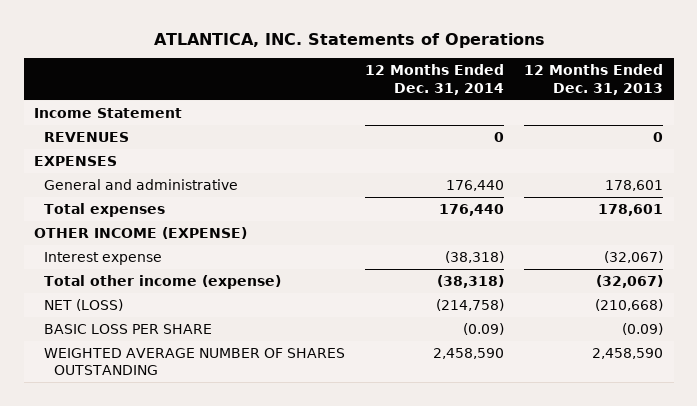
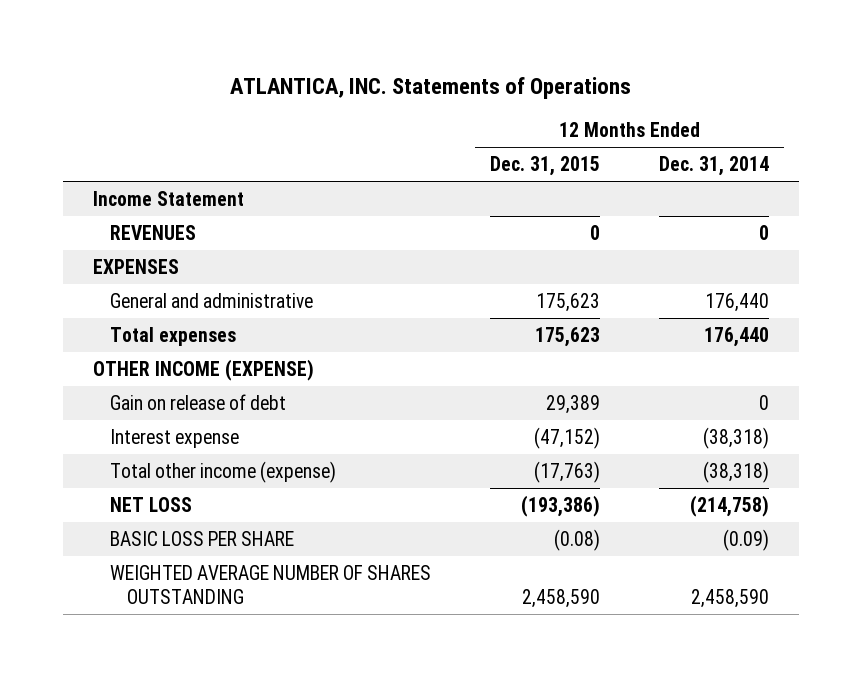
[524,64,664,95] 12 Months Ended Dec. 31, 2013 -> none
none -> [489,156,600,177] Dec. 31, 2015
none -> [109,393,286,410] Gain on release of debt
[43,299,123,312] NET (LOSS) -> [109,496,192,512] NET LOSS

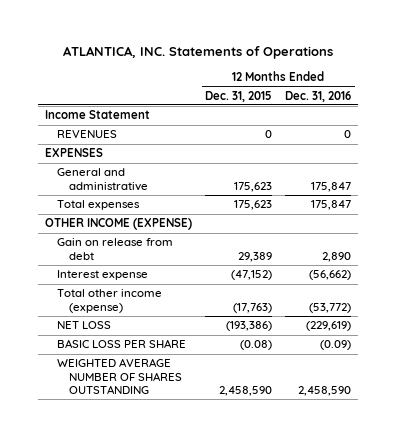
[659,156,770,177] Dec. 31, 2014 -> none
none -> [285,90,352,102] Dec. 31, 2016
[109,393,286,410] Gain on release of debt -> [56,238,173,260] Gain on release from debt

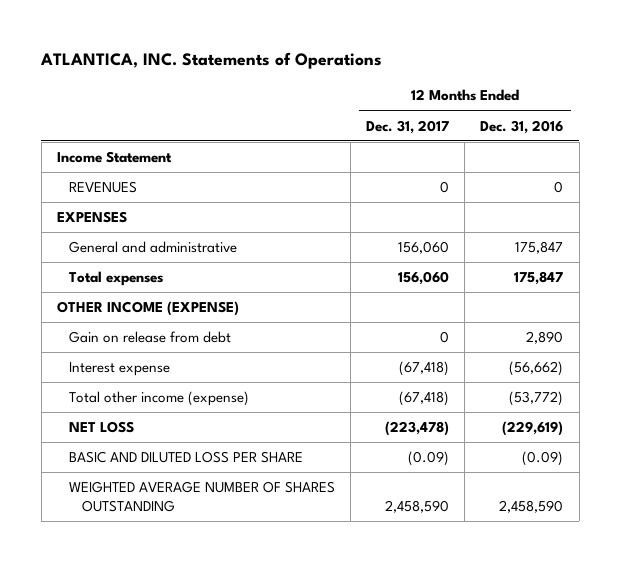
[205,90,273,102] Dec. 31, 2015 -> none
none -> [366,119,450,134] Dec. 31, 2017
[56,339,186,349] BASIC LOSS PER SHARE -> [69,451,304,464] BASIC AND DILUTED LOSS PER SHARE

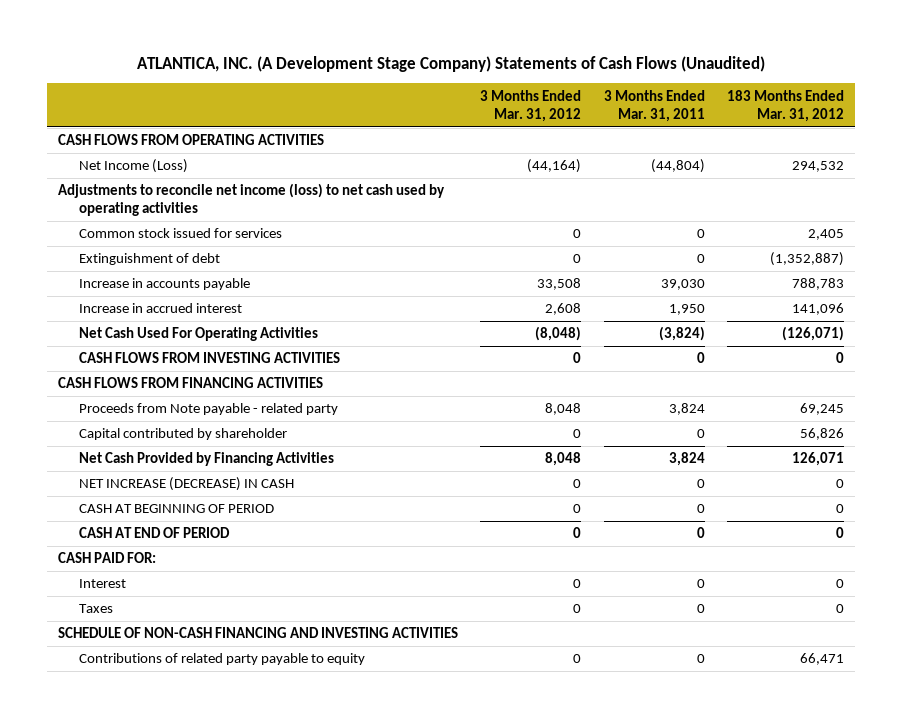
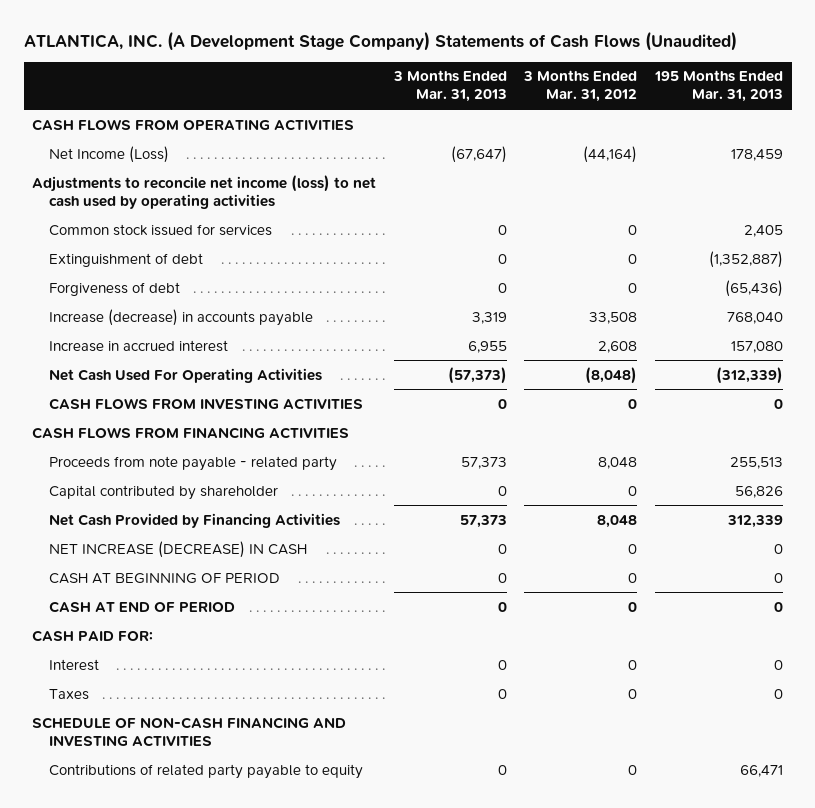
[603,89,705,122] 3 Months Ended Mar. 31, 2011 -> none
[727,89,845,122] 183 Months Ended Mar. 31, 2012 -> none
none -> [392,70,507,103] 3 Months Ended Mar. 31, 2013
none -> [653,70,783,103] 195 Months Ended Mar. 31, 2013
none -> [49,281,181,296] Forgiveness of debt
[79,278,251,291] Increase in accounts payable -> [49,308,314,326] Increase (decrease) in accounts payable
[79,403,339,416] Proceeds from Note payable - related party -> [49,455,338,471] Proceeds from note payable - related party

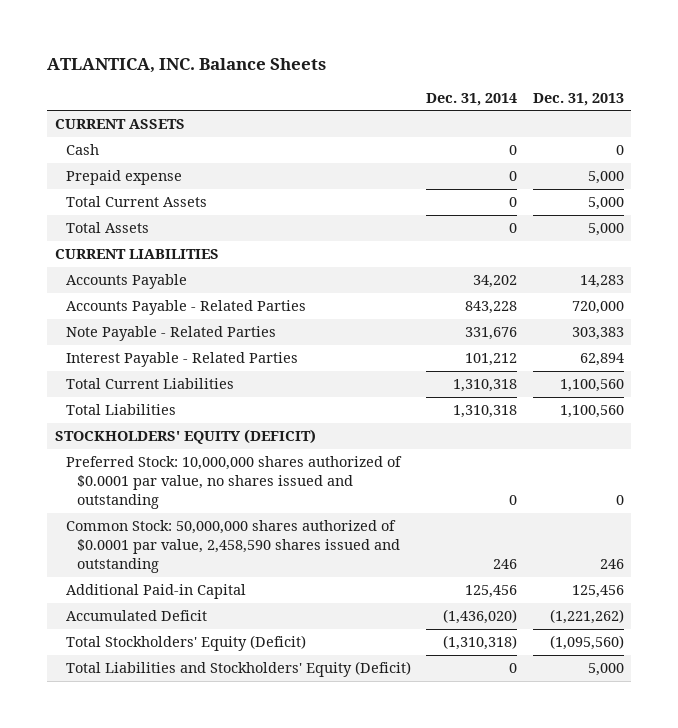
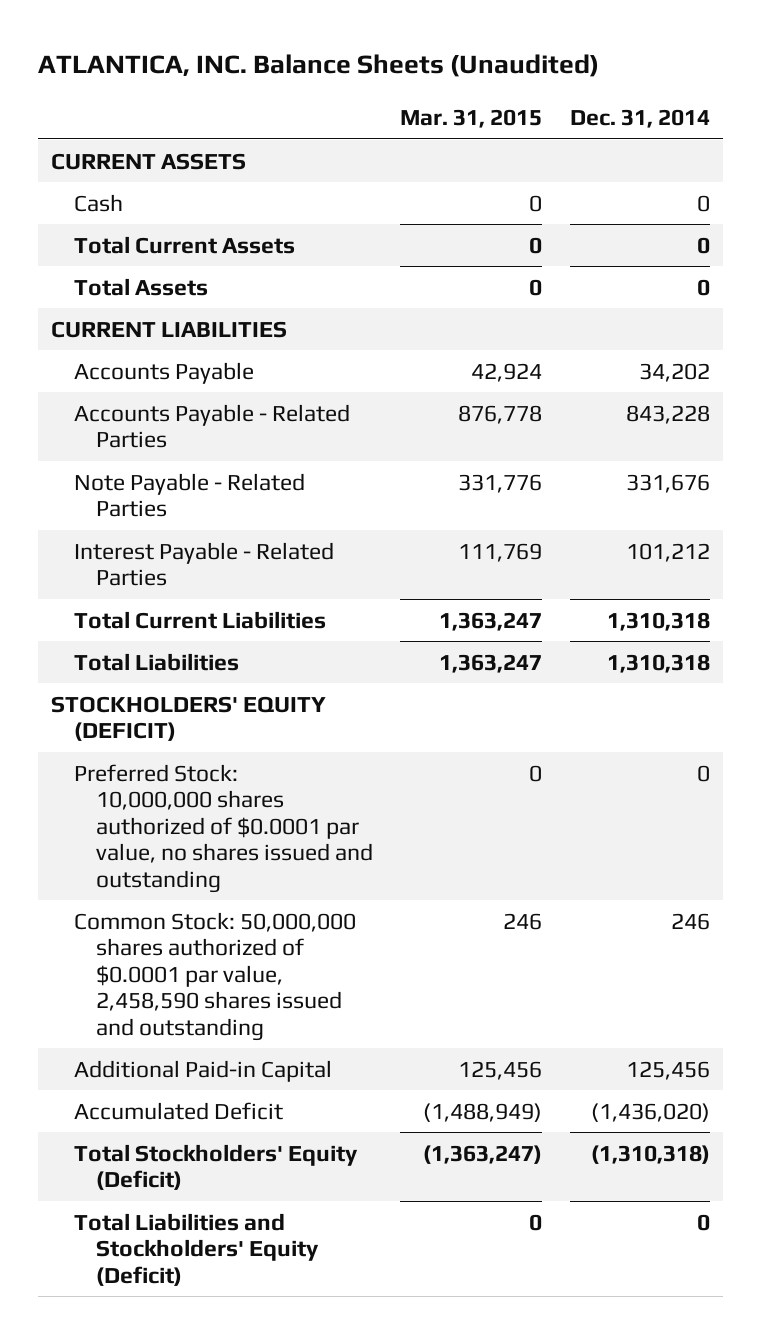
[47,57,327,73] ATLANTICA, INC. Balance Sheets -> [37,54,599,78] ATLANTICA, INC. Balance Sheets (Unaudited)
[532,92,624,106] Dec. 31, 2013 -> none
none -> [400,109,543,129] Mar. 31, 2015
[66,170,183,186] Prepaid expense -> none

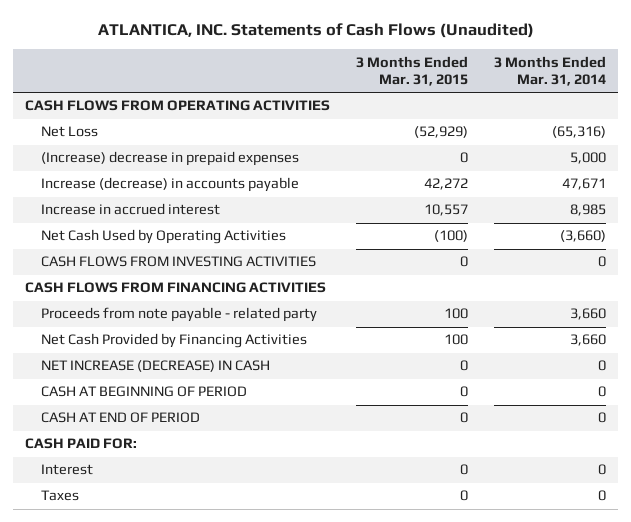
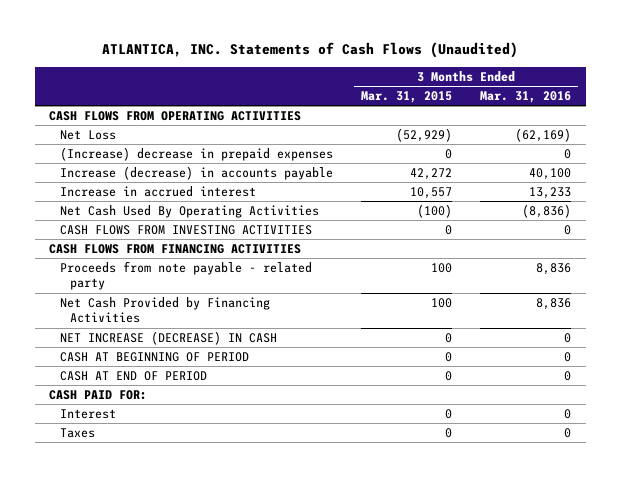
[493,55,606,87] 3 Months Ended Mar. 31, 2014 -> none
none -> [480,91,572,104] Mar. 31, 2016
[40,229,286,245] Net Cash Used by Operating Activities -> [59,205,319,219] Net Cash Used By Operating Activities

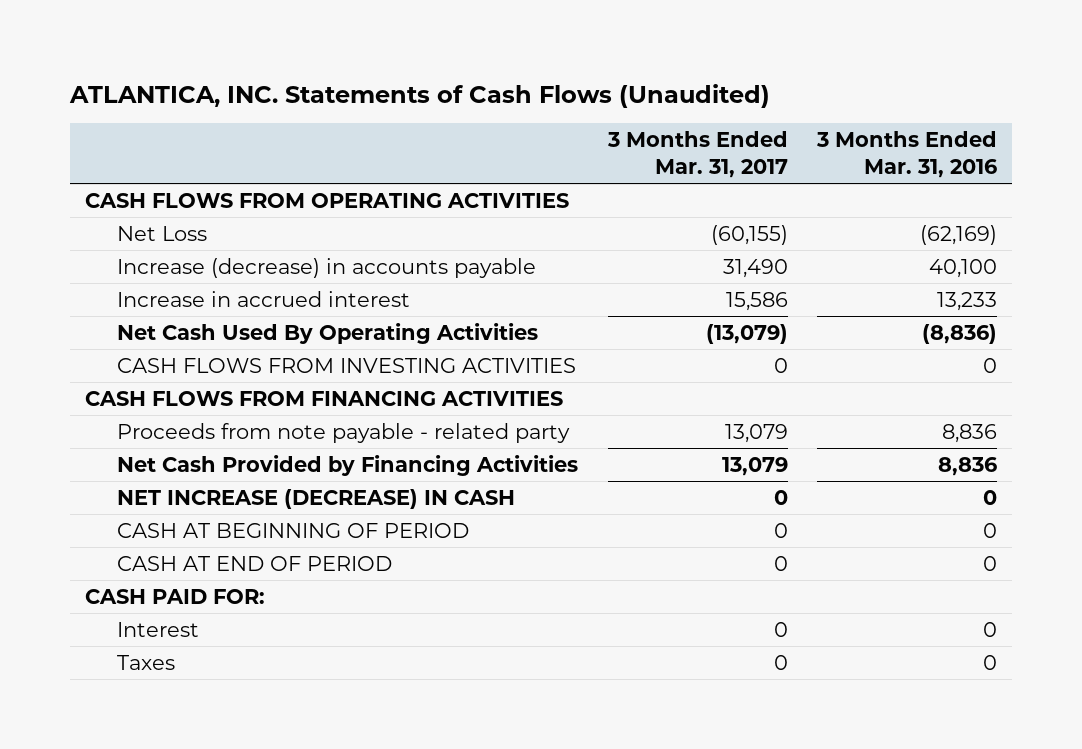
[361,91,453,104] Mar. 31, 2015 -> none
none -> [606,131,788,179] 3 Months Ended Mar. 31, 2017
[59,147,333,162] (Increase) decrease in prepaid expenses -> none

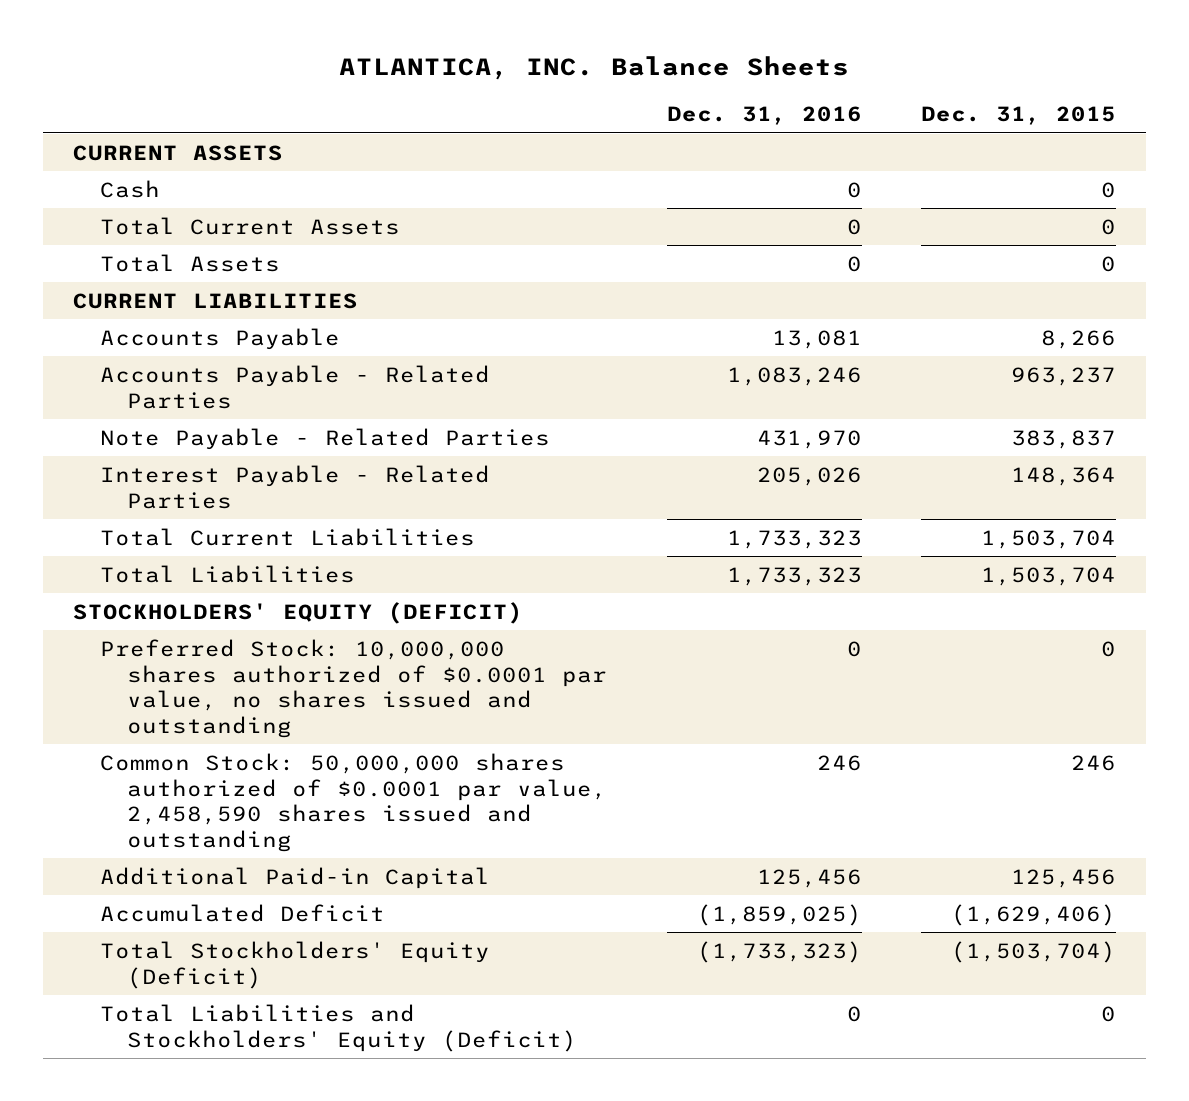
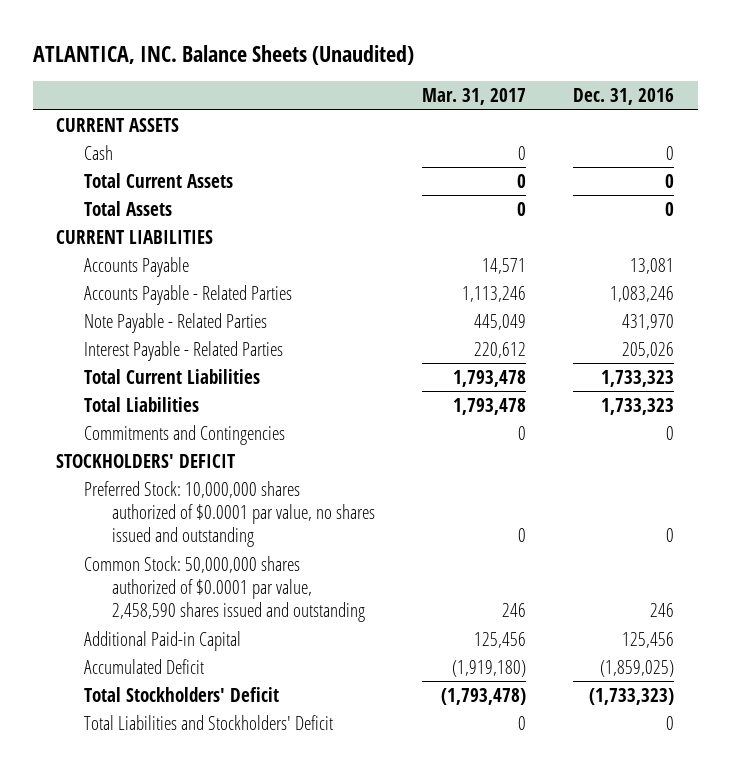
[339,56,850,81] ATLANTICA, INC. Balance Sheets -> [32,45,414,66] ATLANTICA, INC. Balance Sheets (Unaudited)
[921,106,1117,126] Dec. 31, 2015 -> none
none -> [422,88,527,106] Mar. 31, 2017
none -> [84,424,286,445] Commitments and Contingencies
[72,601,523,624] STOCKHOLDERS' EQUITY (DEFICIT) -> [56,453,236,468] STOCKHOLDERS' DEFICIT
[100,940,491,989] Total Stockholders' Equity (Deficit) -> [84,686,280,702] Total Stockholders' Deficit
[100,1003,578,1052] Total Liabilities and Stockholders' Equity (Deficit) -> [84,714,334,730] Total Liabilities and Stockholders' Deficit

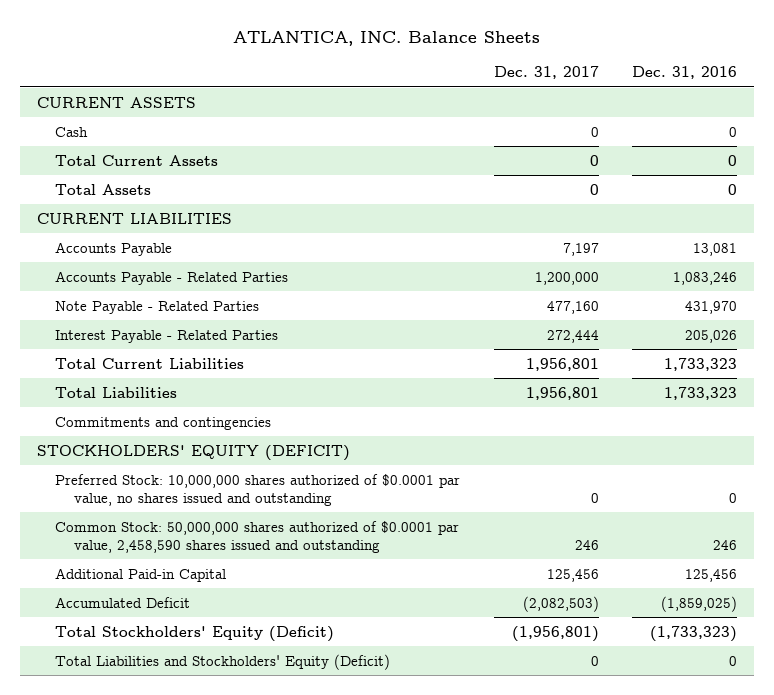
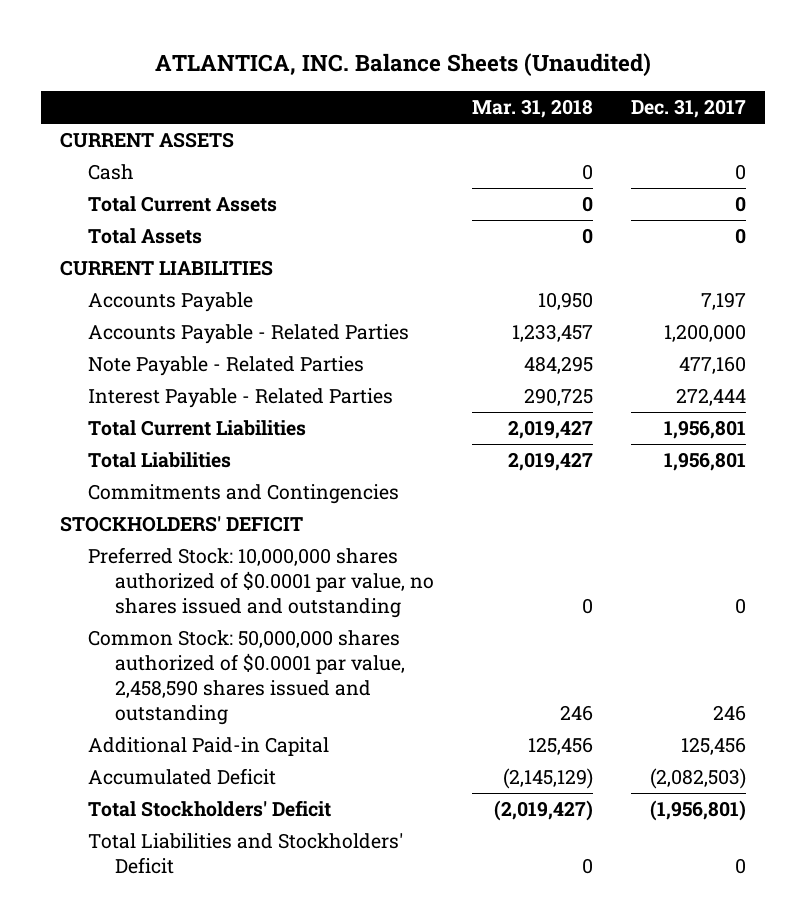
[232,30,540,46] ATLANTICA, INC. Balance Sheets -> [154,53,651,77] ATLANTICA, INC. Balance Sheets (Unaudited)
[632,66,738,80] Dec. 31, 2016 -> none
none -> [472,99,594,119] Mar. 31, 2018
[55,416,272,430] Commitments and contingencies -> [87,484,399,505] Commitments and Contingencies
[36,444,350,461] STOCKHOLDERS' EQUITY (DEFICIT) -> [59,516,303,533] STOCKHOLDERS' DEFICIT
[55,625,335,642] Total Stockholders' Equity (Deficit) -> [87,800,331,818] Total Stockholders' Deficit
[55,653,391,670] Total Liabilities and Stockholders' Equity (Deficit) -> [87,833,403,874] Total Liabilities and Stockholders' Deficit

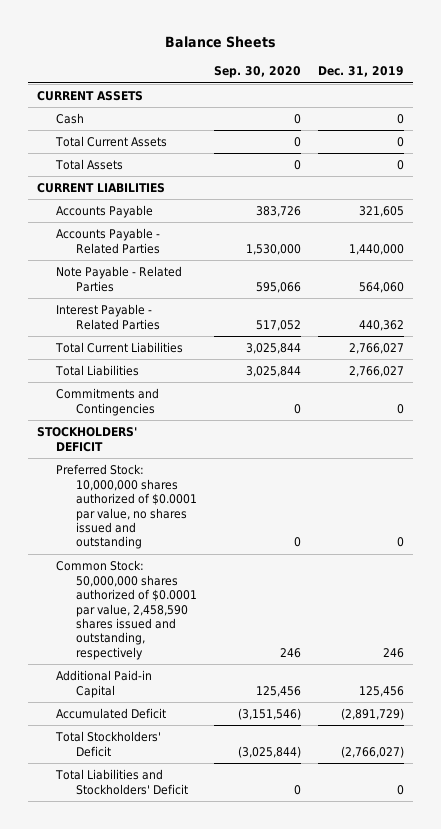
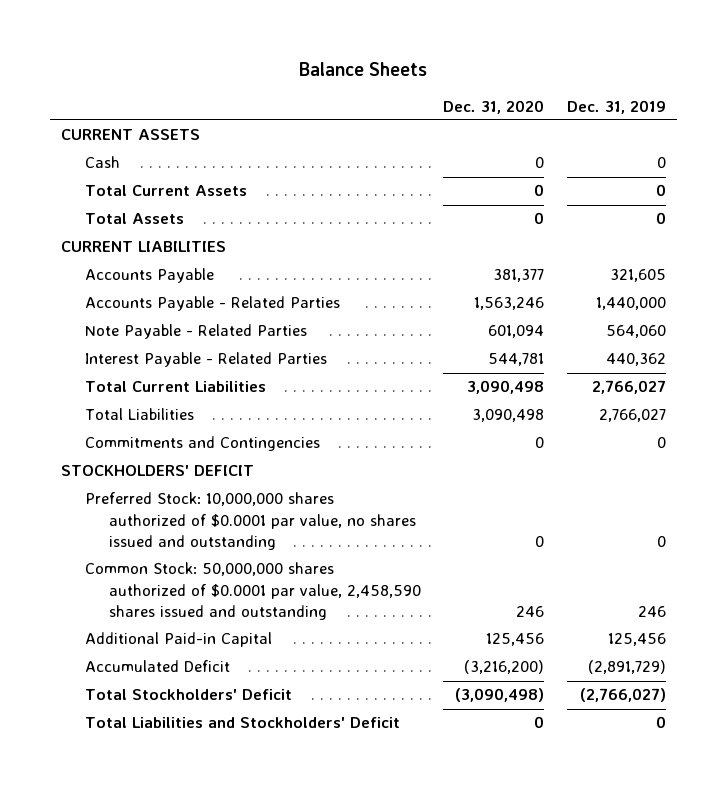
[214,66,302,79] Sep. 30, 2020 -> none
none -> [443,99,545,114] Dec. 31, 2020
[56,560,197,660] Common Stock: 50,000,000 shares authorized of $0.0001 par value, 2,458,590 shares issued and outstanding, respectively -> [84,562,421,620] Common Stock: 50,000,000 shares authorized of $0.0001 par value, 2,458,590 shares issued and outstanding

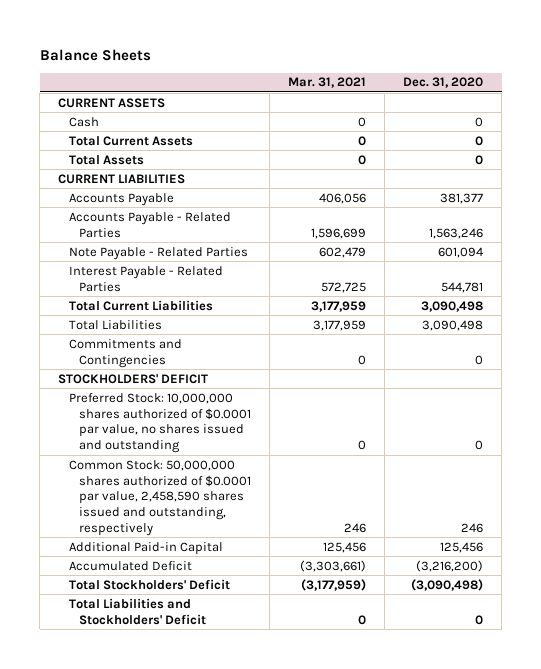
[566,99,666,114] Dec. 31, 2019 -> none
none -> [288,77,367,89] Mar. 31, 2021
[84,562,421,620] Common Stock: 50,000,000 shares authorized of $0.0001 par value, 2,458,590 shares issued and outstanding -> [68,459,252,537] Common Stock: 50,000,000 shares authorized of $0.0001 par value, 2,458,590 shares issued and outstanding, respectively

